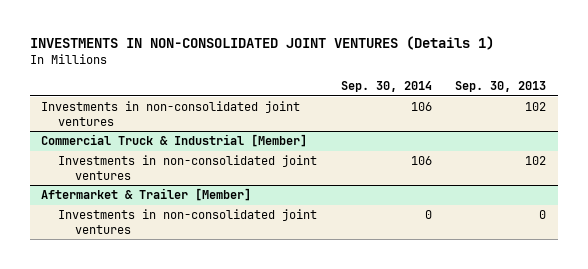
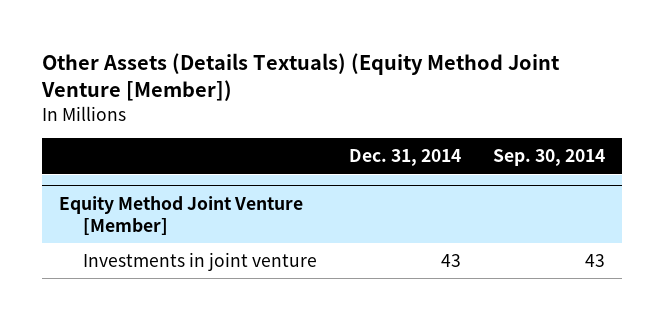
[29,36,494,51] INVESTMENTS IN NON-CONSOLIDATED JOINT VENTURES (Details 1) -> [41,52,561,101] Other Assets (Details Textuals) (Equity Method Joint Venture [Member])
[455,81,547,93] Sep. 30, 2013 -> none
none -> [349,149,462,167] Dec. 31, 2014
[41,134,308,148] Commercial Truck & Industrial [Member] -> none
[58,155,318,180] Investments in non-consolidated joint ventures -> none
[41,188,252,202] Aftermarket & Trailer [Member] -> none
[58,209,318,234] Investments in non-consolidated joint ventures -> none
none -> [58,196,303,236] Equity Method Joint Venture [Member]
[41,101,301,126] Investments in non-consolidated joint ventures -> [82,252,317,272] Investments in joint venture
[410,102,432,112] 106 -> [585,254,606,268] 43

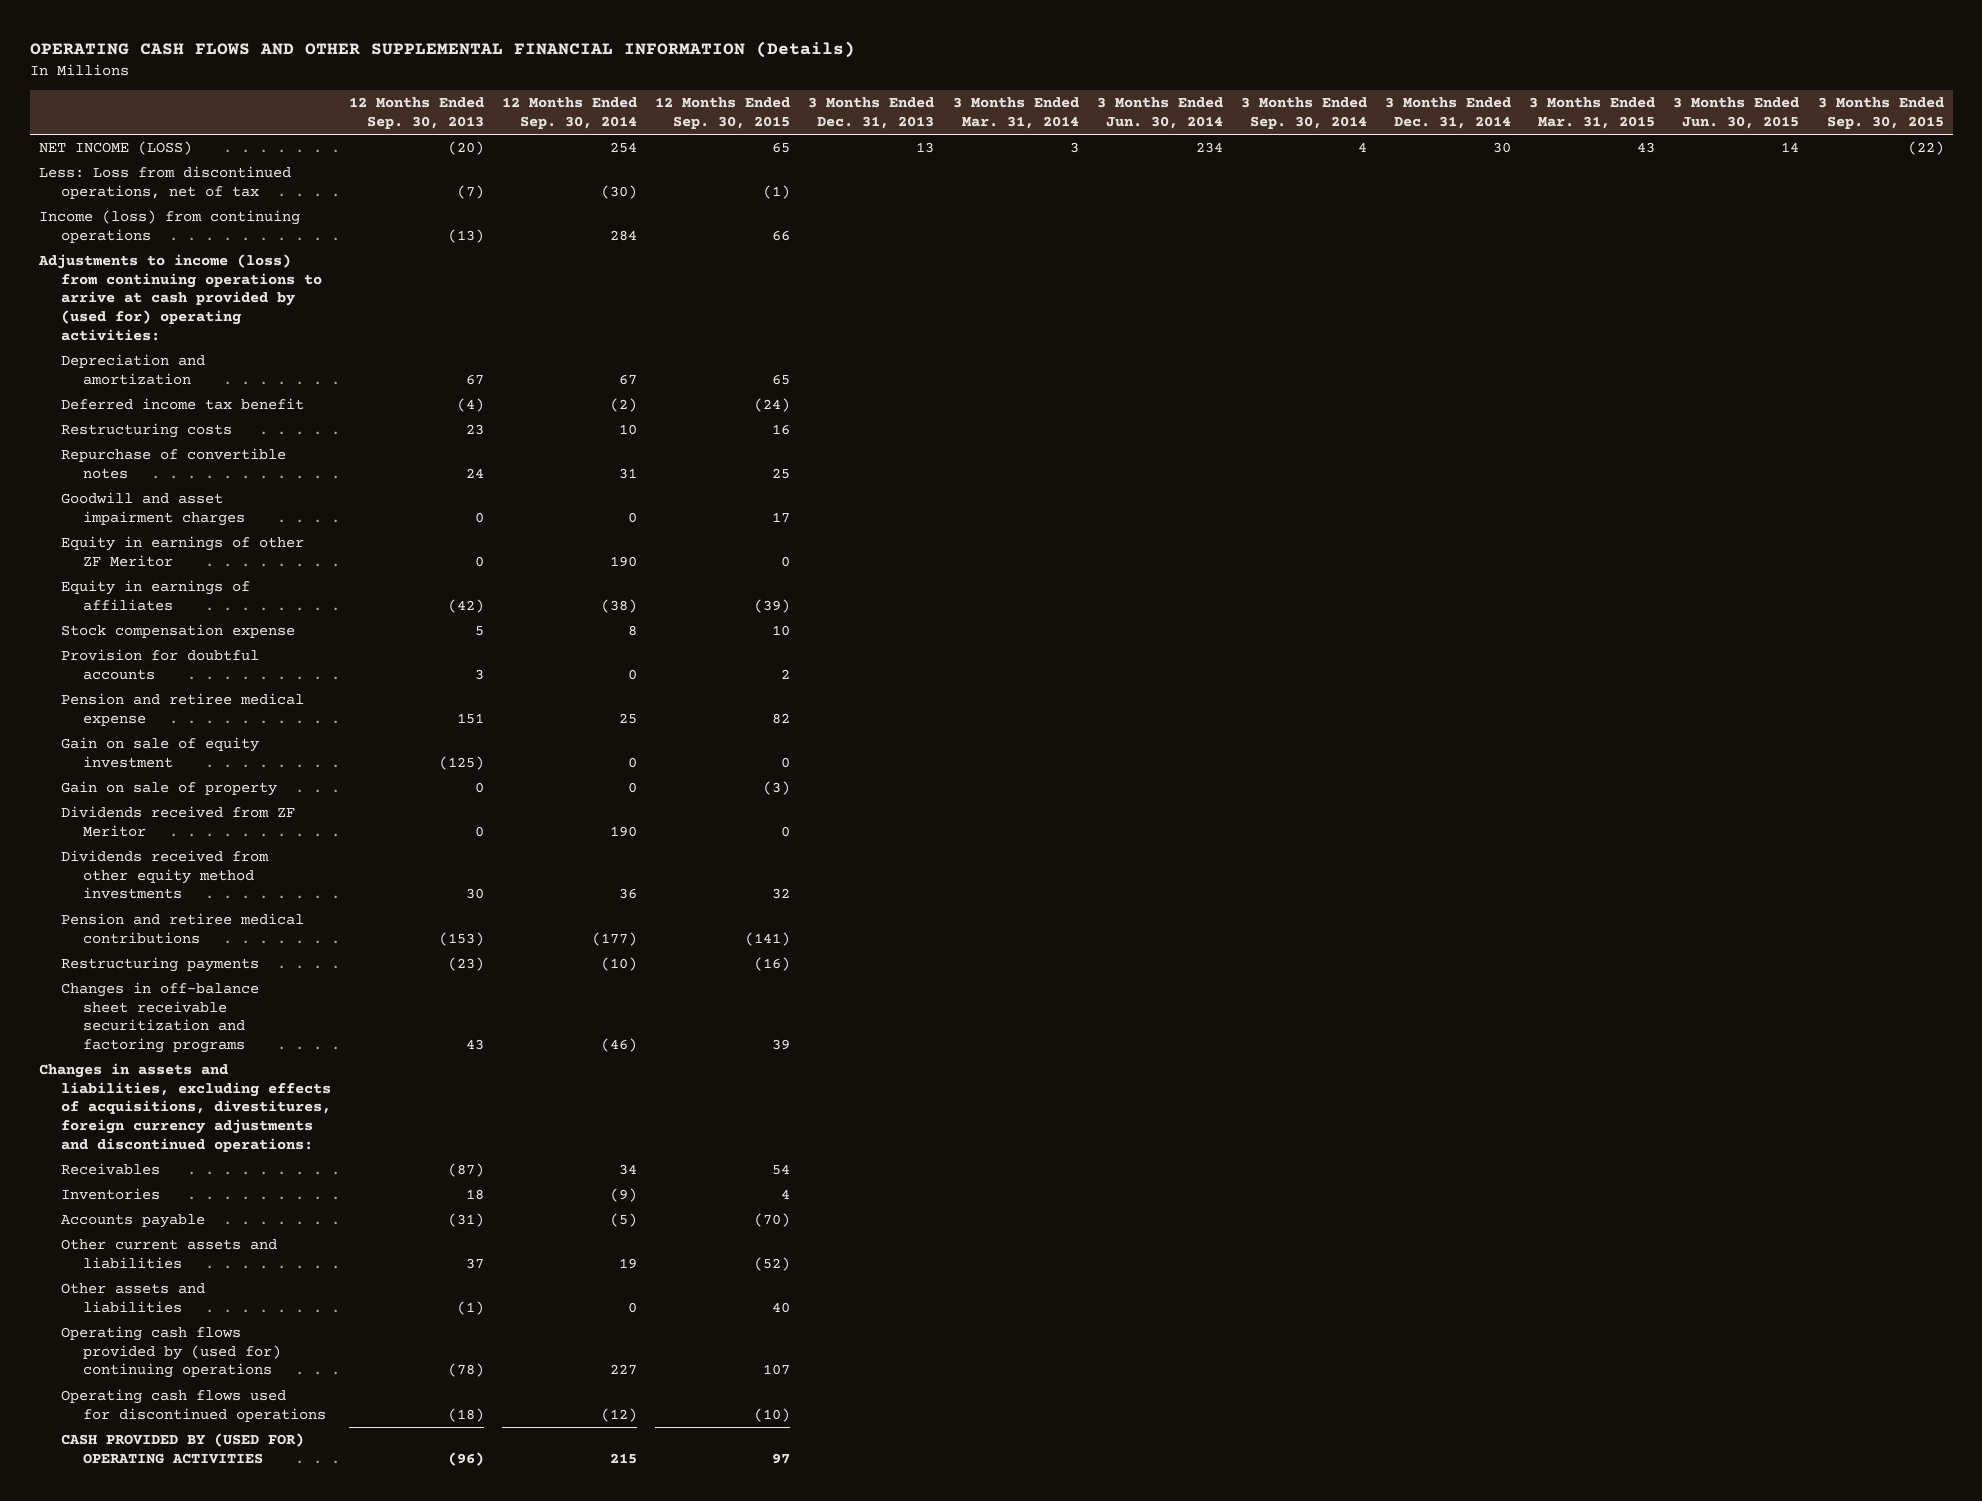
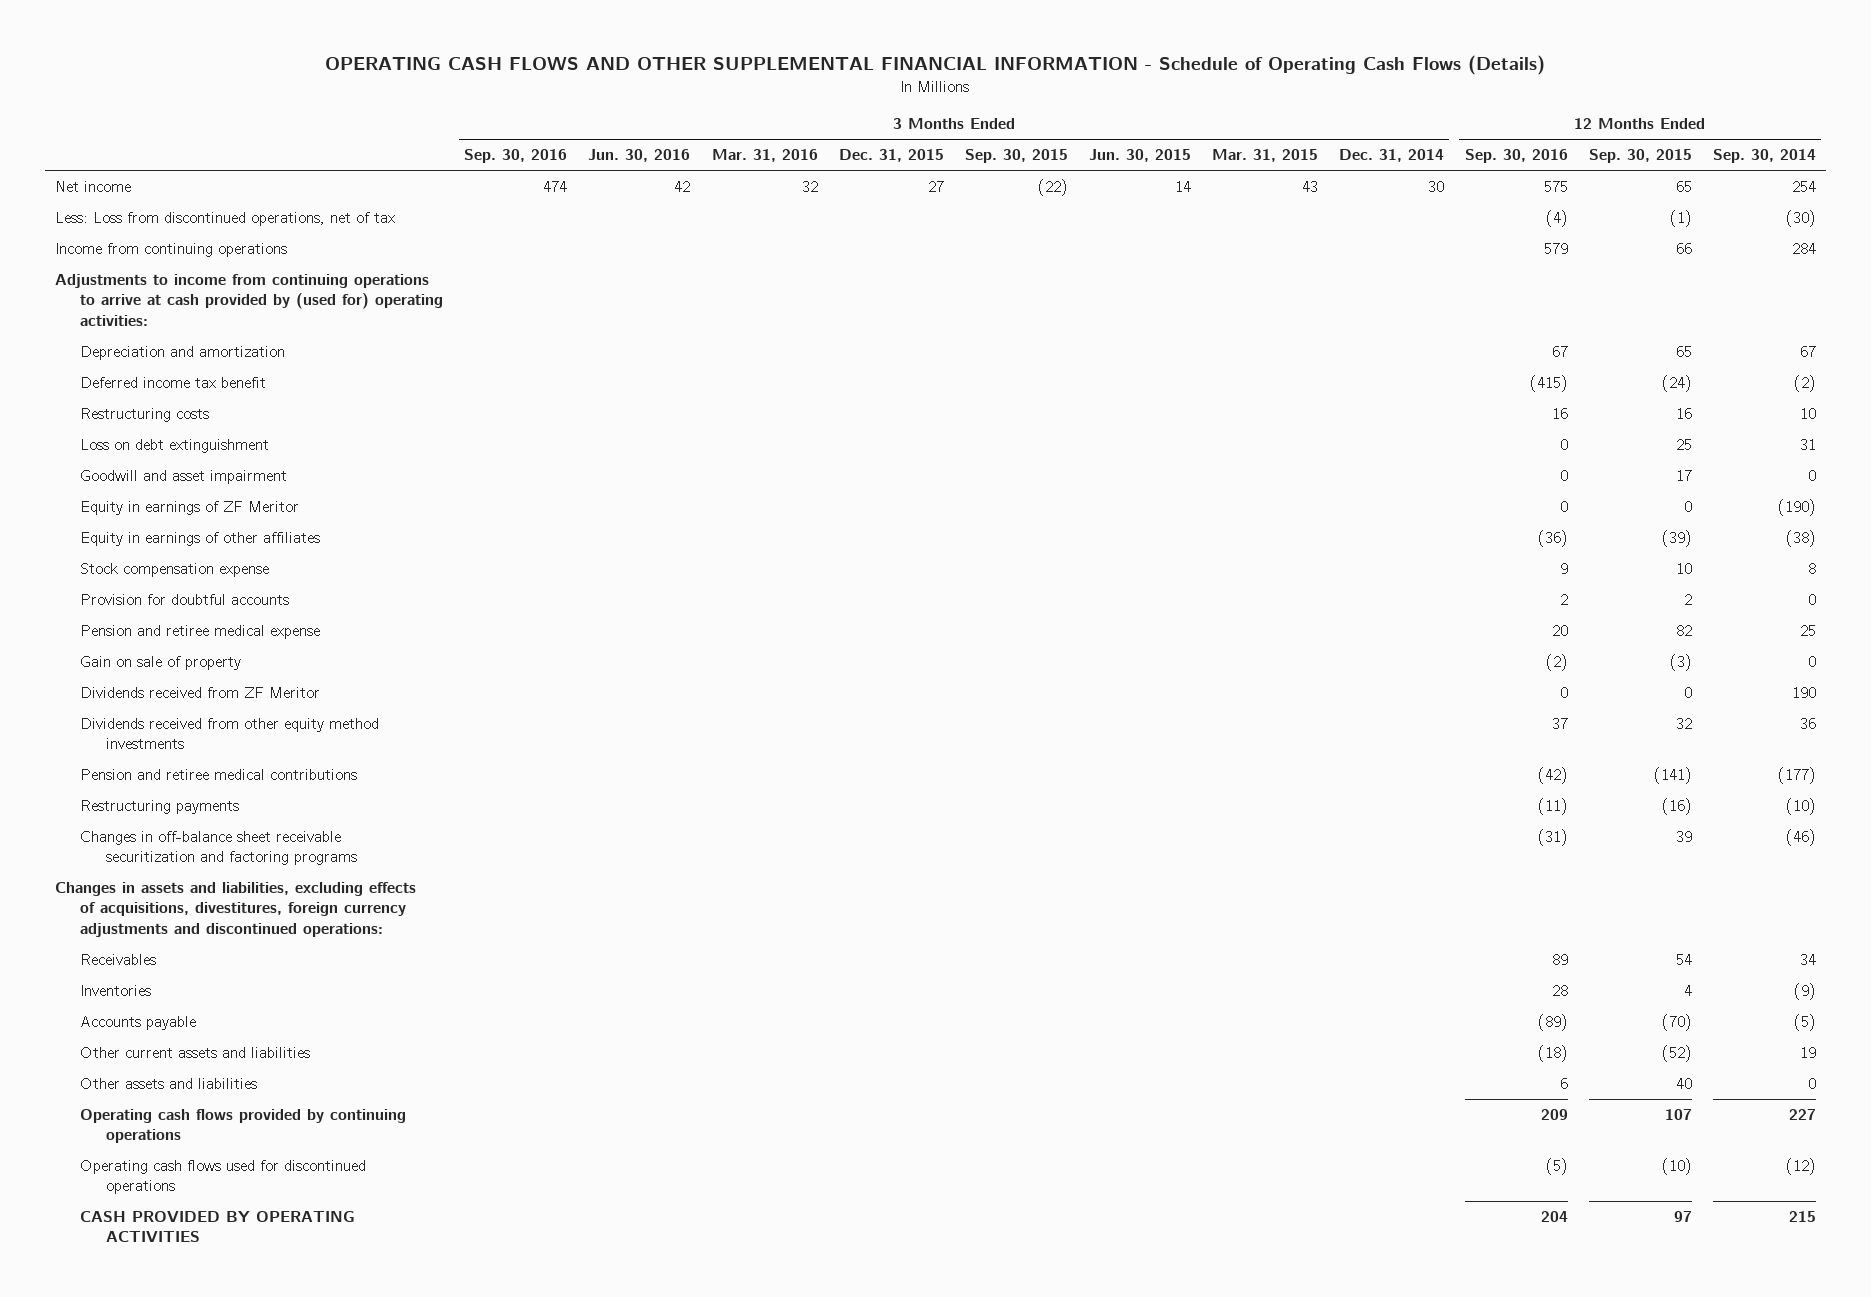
[29,40,855,58] OPERATING CASH FLOWS AND OTHER SUPPLEMENTAL FINANCIAL INFORMATION (Details) -> [325,54,1546,75] OPERATING CASH FLOWS AND OTHER SUPPLEMENTAL FINANCIAL INFORMATION - Schedule of Operating Cash Flows (Details)
[348,97,484,130] 12 Months Ended Sep. 30, 2013 -> none
[808,97,935,130] 3 Months Ended Dec. 31, 2013 -> none
[952,97,1079,130] 3 Months Ended Mar. 31, 2014 -> none
[1096,97,1223,130] 3 Months Ended Jun. 30, 2014 -> none
[1240,97,1367,130] 3 Months Ended Sep. 30, 2014 -> none
none -> [464,149,568,164] Sep. 30, 2016
none -> [588,149,691,163] Jun. 30, 2016
none -> [711,149,818,163] Mar. 31, 2016
none -> [838,149,944,163] Dec. 31, 2015
none -> [1464,149,1568,164] Sep. 30, 2016
[38,141,192,156] NET INCOME (LOSS) -> [55,181,132,193] Net income
[38,210,300,243] Income (loss) from continuing operations -> [55,243,288,258] Income from continuing operations
[37,254,322,341] Adjustments to income (loss) from continuing operations to arrive at cash provided by (used for) operating activities: -> [55,274,444,326] Adjustments to income from continuing operations to arrive at cash provided by (used for) operating activities:
[60,448,286,479] Repurchase of convertible notes -> [80,439,270,454] Loss on debt extinguishment
[60,492,245,526] Goodwill and asset impairment charges -> [80,470,288,485] Goodwill and asset impairment
[60,536,304,567] Equity in earnings of other ZF Meritor -> [80,501,300,516] Equity in earnings of ZF Meritor
[610,555,638,567] 190 -> [1777,499,1816,517] (190)
[60,580,250,611] Equity in earnings of affiliates -> [80,532,321,547] Equity in earnings of other affiliates
[60,737,259,768] Gain on sale of equity investment -> none
[60,1326,281,1379] Operating cash flows provided by (used for) continuing operations -> [80,1109,407,1144] Operating cash flows provided by continuing operations
[60,1433,304,1464] CASH PROVIDED BY (USED FOR) OPERATING ACTIVITIES -> [80,1211,356,1243] CASH PROVIDED BY OPERATING ACTIVITIES

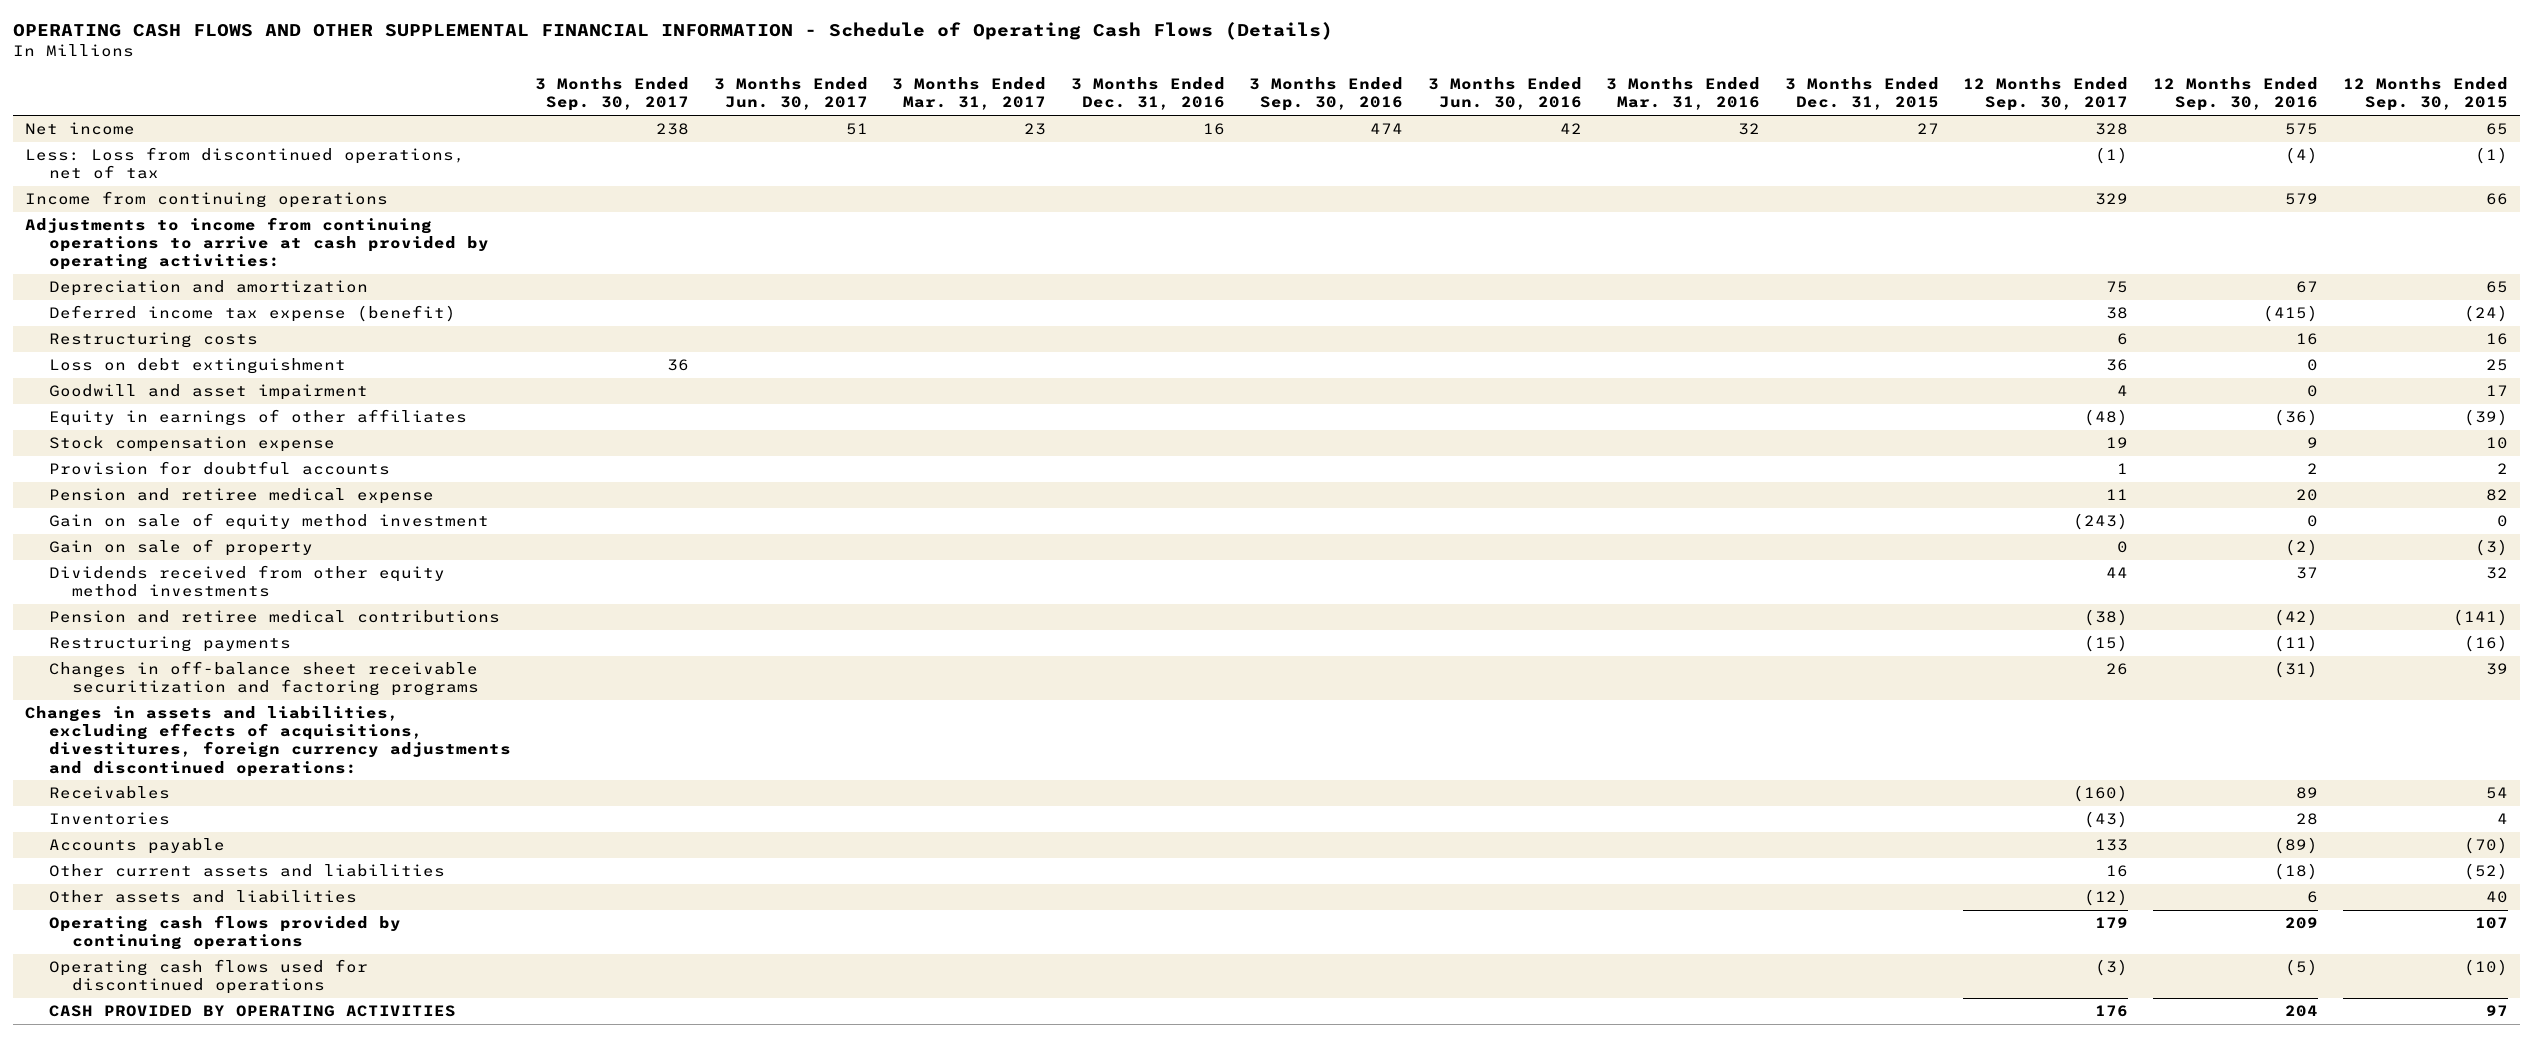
[964,149,1068,164] Sep. 30, 2015 -> none
[1088,149,1191,163] Jun. 30, 2015 -> none
[1211,149,1318,163] Mar. 31, 2015 -> none
[1338,149,1444,163] Dec. 31, 2014 -> none
[1712,149,1816,164] Sep. 30, 2014 -> none
none -> [535,77,690,112] 3 Months Ended Sep. 30, 2017
none -> [713,77,868,111] 3 Months Ended Jun. 30, 2017
none -> [892,77,1047,111] 3 Months Ended Mar. 31, 2017
none -> [1070,77,1225,111] 3 Months Ended Dec. 31, 2016
none -> [1963,77,2129,112] 12 Months Ended Sep. 30, 2017
[55,274,444,326] Adjustments to income from continuing operations to arrive at cash provided by (used for) operating activities: -> [24,217,489,271] Adjustments to income from continuing operations to arrive at cash provided by operating activities:
[80,377,267,389] Deferred income tax benefit -> [48,305,456,323] Deferred income tax expense (benefit)
[80,501,300,516] Equity in earnings of ZF Meritor -> none
none -> [48,513,489,531] Gain on sale of equity method investment
[80,687,321,699] Dividends received from ZF Meritor -> none

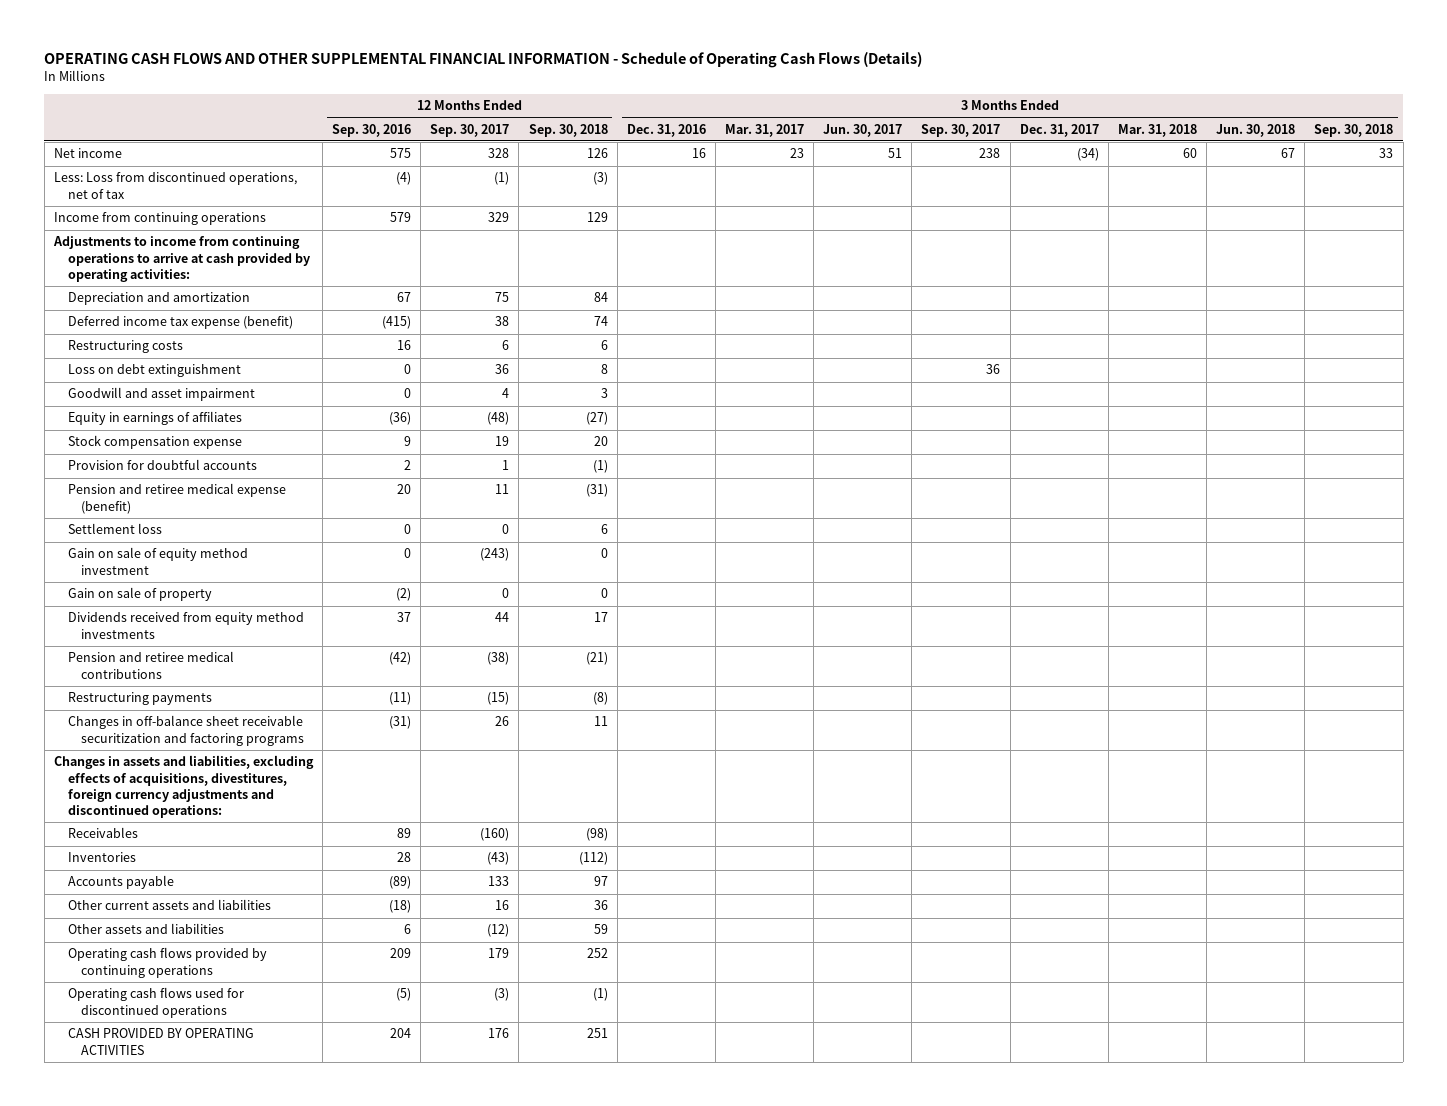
[1249,77,1404,112] 3 Months Ended Sep. 30, 2016 -> none
[1427,77,1582,111] 3 Months Ended Jun. 30, 2016 -> none
[1606,77,1761,111] 3 Months Ended Mar. 31, 2016 -> none
[1784,77,1939,111] 3 Months Ended Dec. 31, 2015 -> none
[2342,77,2508,112] 12 Months Ended Sep. 30, 2015 -> none
none -> [528,123,608,137] Sep. 30, 2018
none -> [1019,123,1099,137] Dec. 31, 2017
none -> [1117,123,1197,137] Mar. 31, 2018
none -> [1216,123,1296,137] Jun. 30, 2018
none -> [1314,123,1394,137] Sep. 30, 2018
[48,409,467,427] Equity in earnings of other affiliates -> [67,411,242,426] Equity in earnings of affiliates
[48,488,434,505] Pension and retiree medical expense -> [67,483,286,514] Pension and retiree medical expense (benefit)
none -> [67,523,162,535] Settlement loss
[48,565,445,598] Dividends received from other equity method investments -> [67,612,304,639] Dividends received from equity method investments

